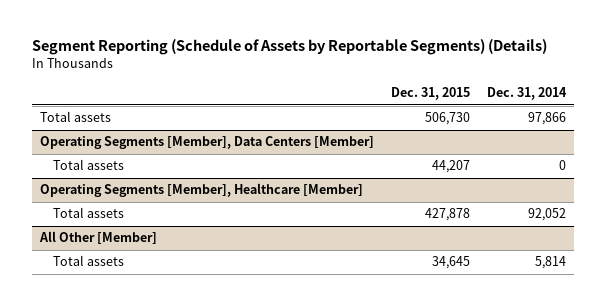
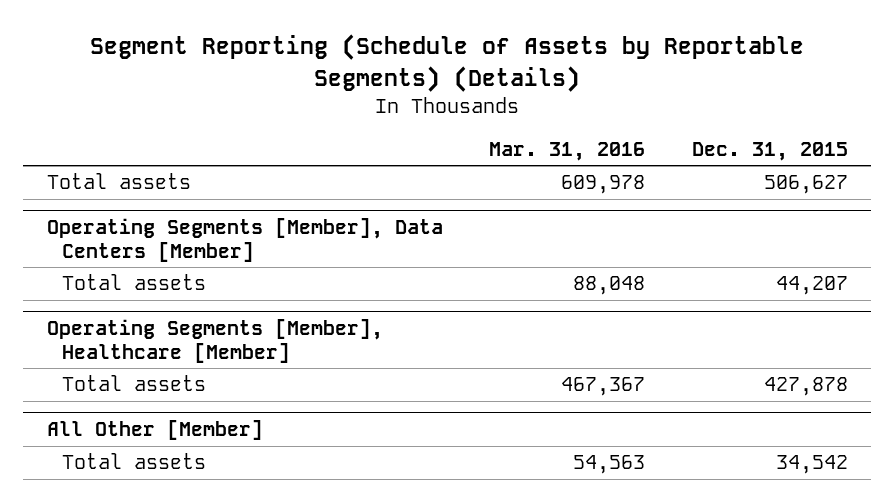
[486,87,567,101] Dec. 31, 2014 -> none
none -> [489,142,646,162] Mar. 31, 2016
[424,112,470,126] 506,730 -> [763,175,848,195] 506,627
[431,256,470,270] 34,645 -> [775,455,848,475] 34,542

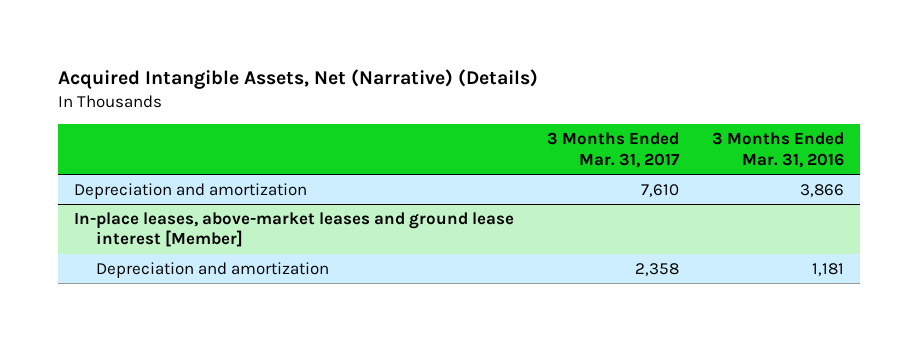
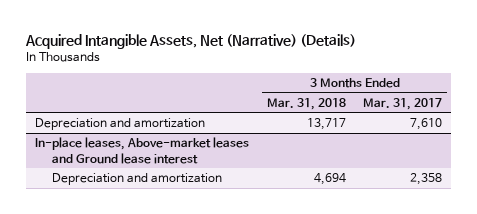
[711,132,844,168] 3 Months Ended Mar. 31, 2016 -> none
none -> [266,97,346,110] Mar. 31, 2018
[74,211,515,248] In-place leases, above-market leases and ground lease interest [Member] -> [35,137,250,164] In-place leases, Above-market leases and Ground lease interest

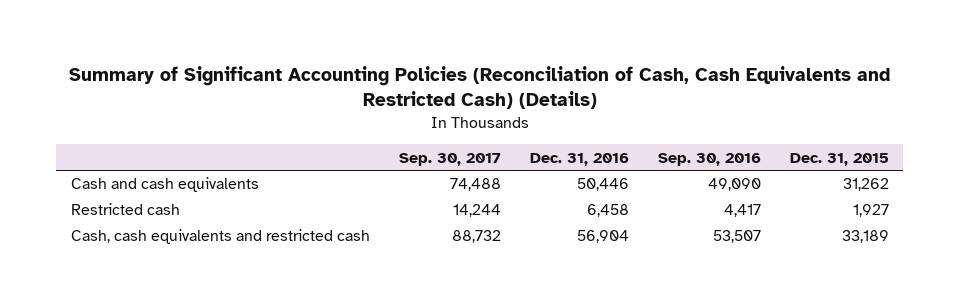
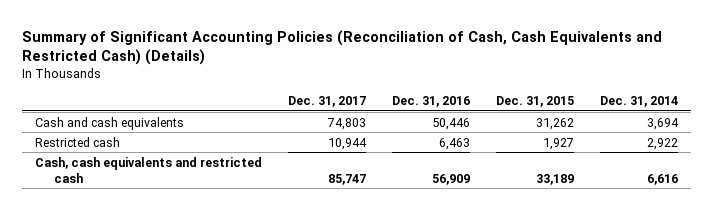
[398,152,501,166] Sep. 30, 2017 -> none
[657,152,761,166] Sep. 30, 2016 -> none
none -> [287,95,366,107] Dec. 31, 2017
none -> [599,95,678,107] Dec. 31, 2014
[586,204,629,218] 6,458 -> [438,137,470,150] 6,463
[576,230,629,244] 56,904 -> [431,173,470,185] 56,909

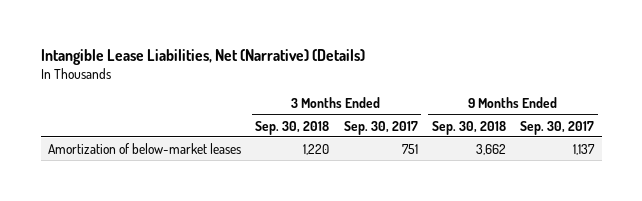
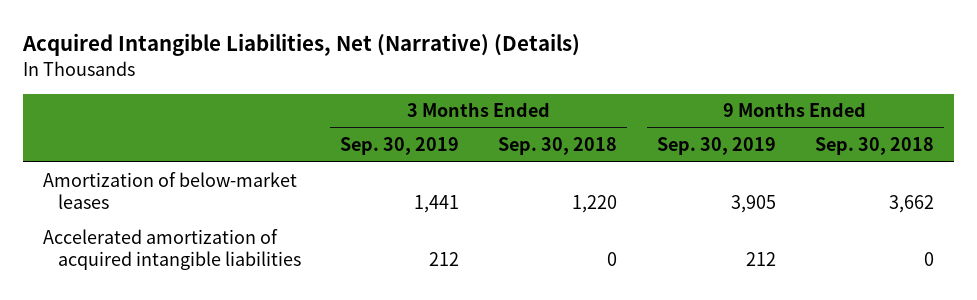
[40,49,365,66] Intangible Lease Liabilities, Net (Narrative) (Details) -> [22,33,581,57] Acquired Intangible Liabilities, Net (Narrative) (Details)
[343,120,418,135] Sep. 30, 2017 -> none
[520,120,595,135] Sep. 30, 2017 -> none
none -> [340,137,460,156] Sep. 30, 2019
none -> [656,137,776,156] Sep. 30, 2019
none -> [43,228,301,271] Accelerated amortization of acquired intangible liabilities

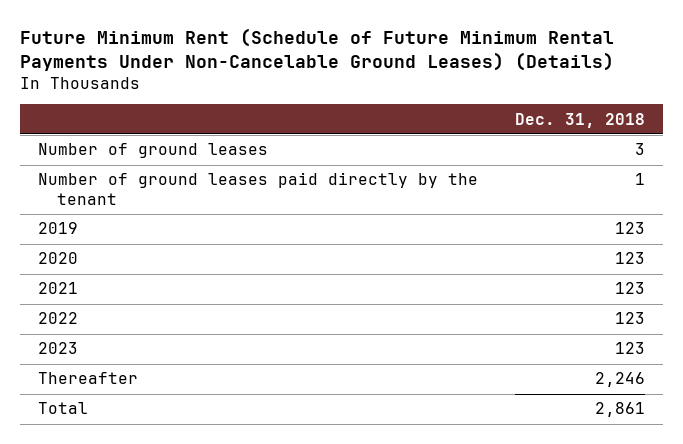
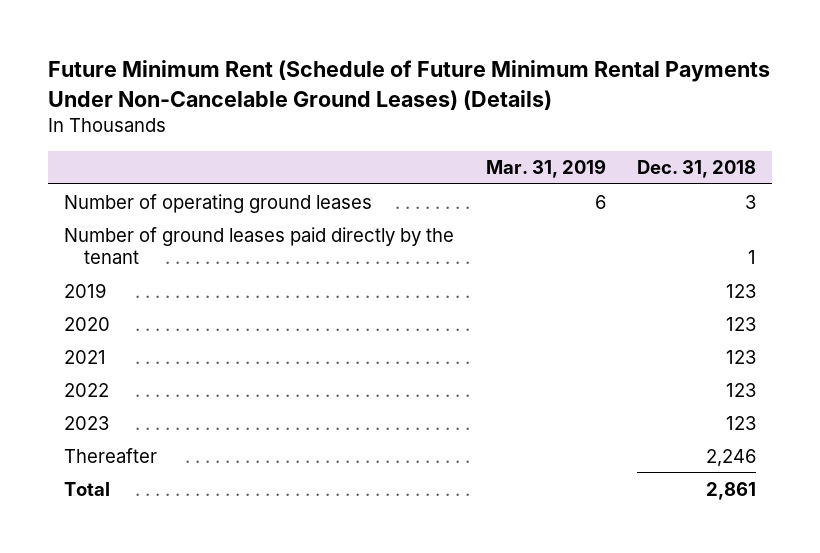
none -> [485,159,606,179] Mar. 31, 2019
[38,143,269,159] Number of ground leases -> [64,193,373,213] Number of operating ground leases

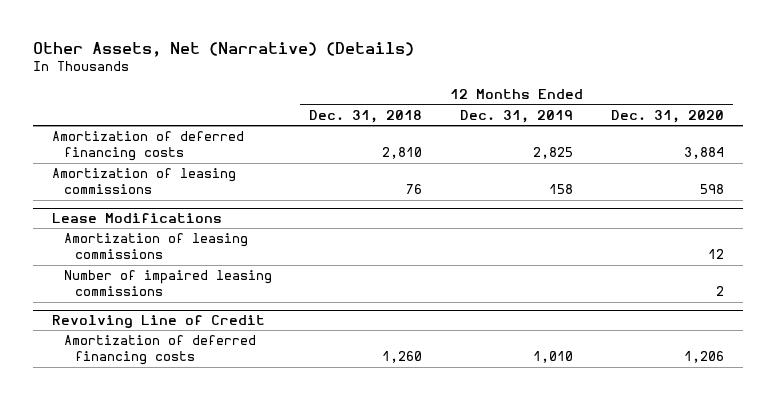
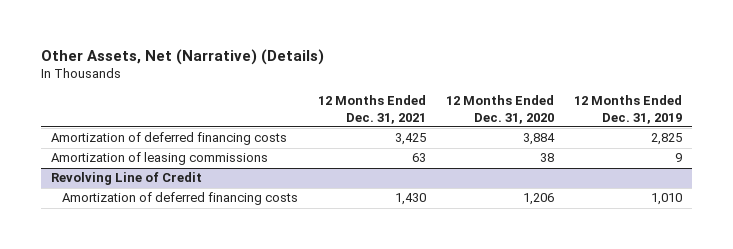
[309,109,423,123] Dec. 31, 2018 -> none
none -> [317,95,426,124] 12 Months Ended Dec. 31, 2021
[52,213,223,224] Lease Modifications -> none
[63,233,248,260] Amortization of leasing commissions -> none
[63,270,272,297] Number of impaired leasing commissions -> none
[549,184,574,195] 158 -> [675,153,683,163] 9
[699,184,724,195] 598 -> [540,153,555,163] 38

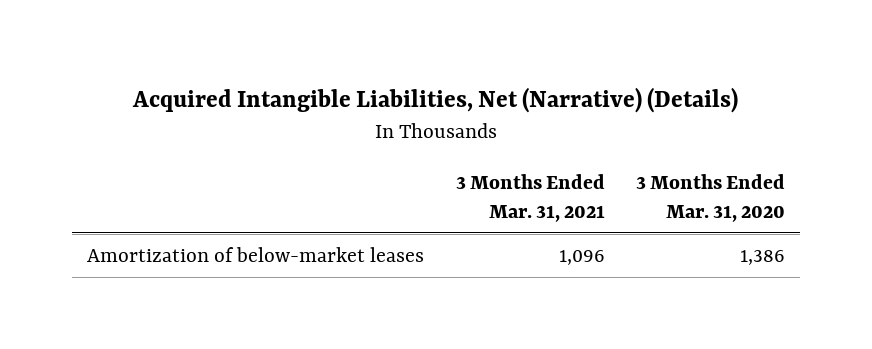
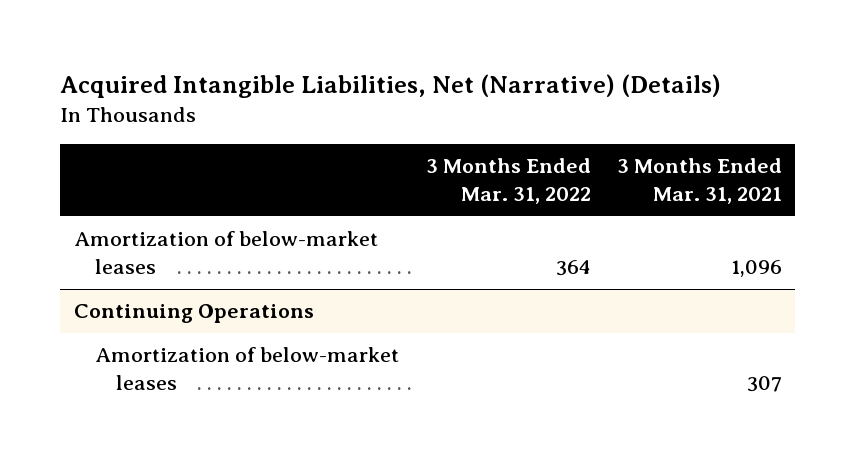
[635,174,785,222] 3 Months Ended Mar. 31, 2020 -> none
none -> [425,158,591,204] 3 Months Ended Mar. 31, 2022
none -> [73,304,314,324] Continuing Operations
none -> [94,347,399,391] Amortization of below-market leases

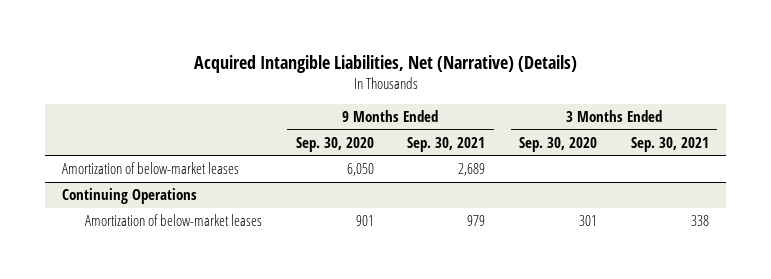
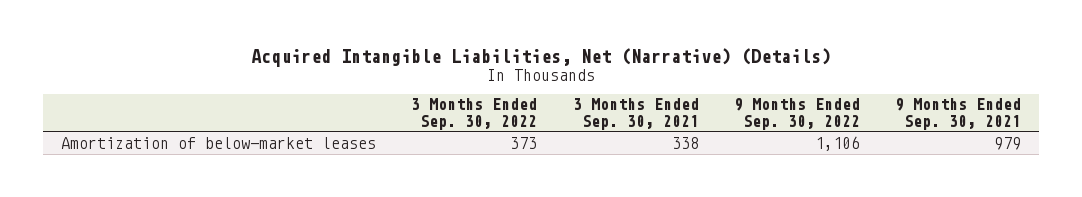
[295,136,374,152] Sep. 30, 2020 -> none
[519,136,598,152] Sep. 30, 2020 -> none
none -> [411,98,538,130] 3 Months Ended Sep. 30, 2022
none -> [733,98,860,130] 9 Months Ended Sep. 30, 2022
[62,162,240,175] Amortization of below-market leases -> none
[62,188,198,205] Continuing Operations -> none

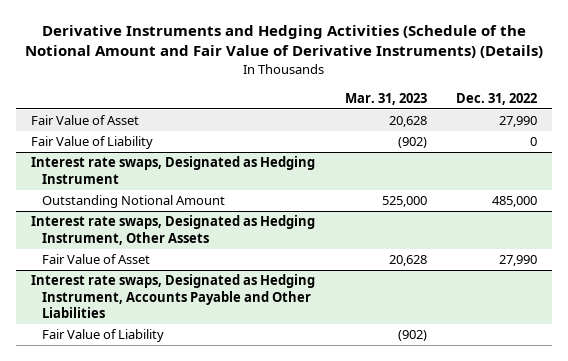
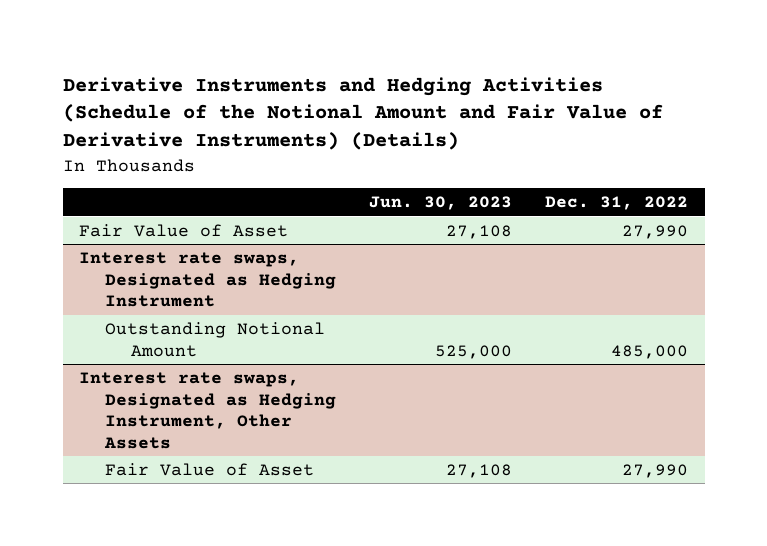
[344,92,427,105] Mar. 31, 2023 -> none
none -> [369,196,513,211] Jun. 30, 2023
[30,136,153,150] Fair Value of Liability -> none
[30,274,315,319] Interest rate swaps, Designated as Hedging Instrument, Accounts Payable and Other Liabilities -> none
[41,329,164,343] Fair Value of Liability -> none

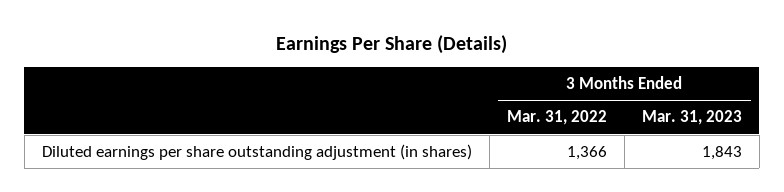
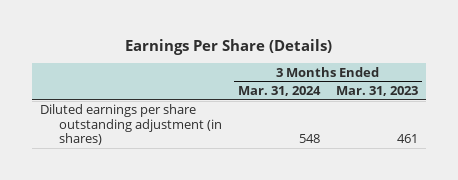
[506,110,607,126] Mar. 31, 2022 -> none
none -> [238,85,322,96] Mar. 31, 2024
[701,146,742,161] 1,843 -> [396,134,418,144] 461

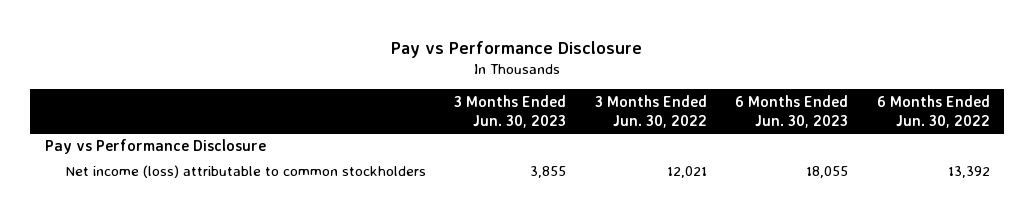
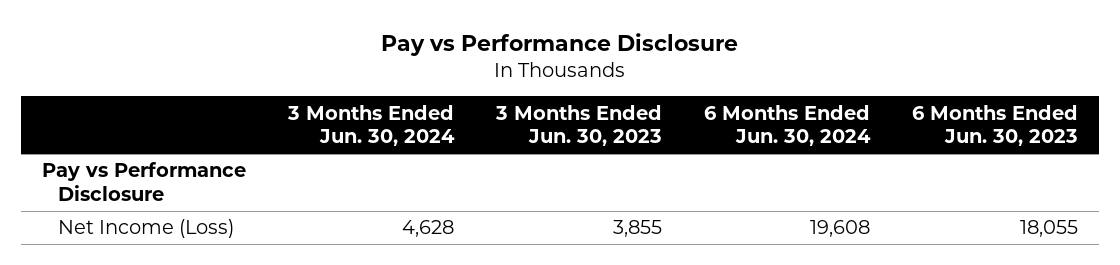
[594,94,707,128] 3 Months Ended Jun. 30, 2022 -> none
[877,94,991,128] 6 Months Ended Jun. 30, 2022 -> none
none -> [286,104,455,147] 3 Months Ended Jun. 30, 2024
none -> [703,104,871,147] 6 Months Ended Jun. 30, 2024
[64,165,426,179] Net income (loss) attributable to common stockholders -> [57,219,234,239] Net Income (Loss)

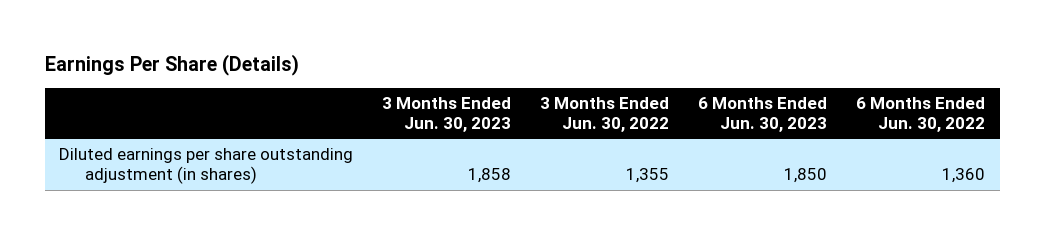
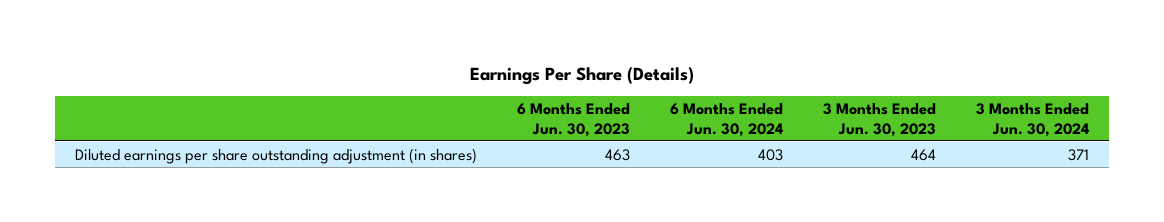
[540,97,670,133] 3 Months Ended Jun. 30, 2022 -> none
[856,97,986,133] 6 Months Ended Jun. 30, 2022 -> none
none -> [670,102,784,137] 6 Months Ended Jun. 30, 2024
none -> [976,102,1090,137] 3 Months Ended Jun. 30, 2024
[468,168,512,184] 1,858 -> [911,148,937,161] 464
[784,168,828,184] 1,850 -> [604,148,630,161] 463

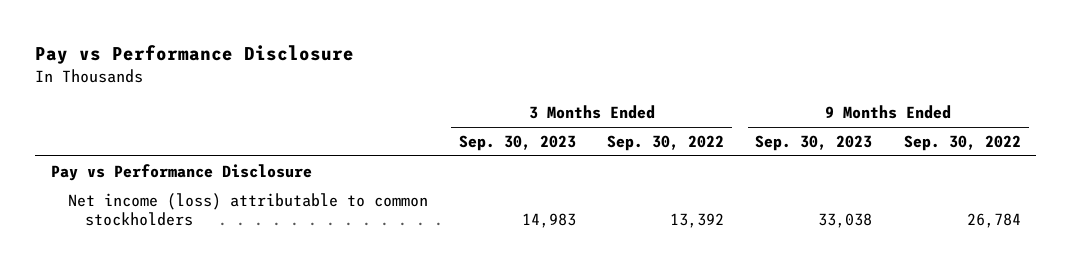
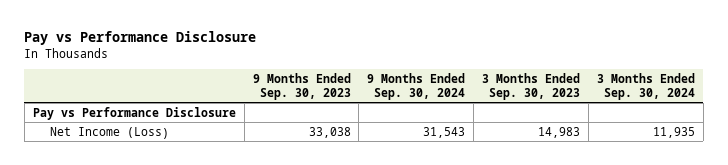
[607,135,725,152] Sep. 30, 2022 -> none
[903,135,1021,152] Sep. 30, 2022 -> none
none -> [367,72,466,100] 9 Months Ended Sep. 30, 2024
none -> [596,72,695,100] 3 Months Ended Sep. 30, 2024
[67,193,428,226] Net income (loss) attributable to common stockholders -> [49,126,169,139] Net Income (Loss)

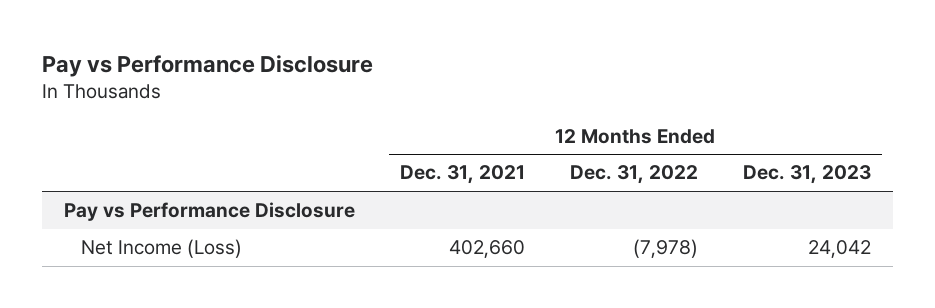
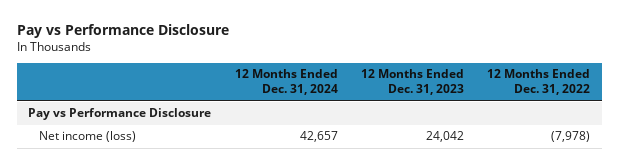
[400,165,526,185] Dec. 31, 2021 -> none
none -> [234,69,338,96] 12 Months Ended Dec. 31, 2024
[81,239,243,259] Net Income (Loss) -> [38,131,136,143] Net income (loss)

